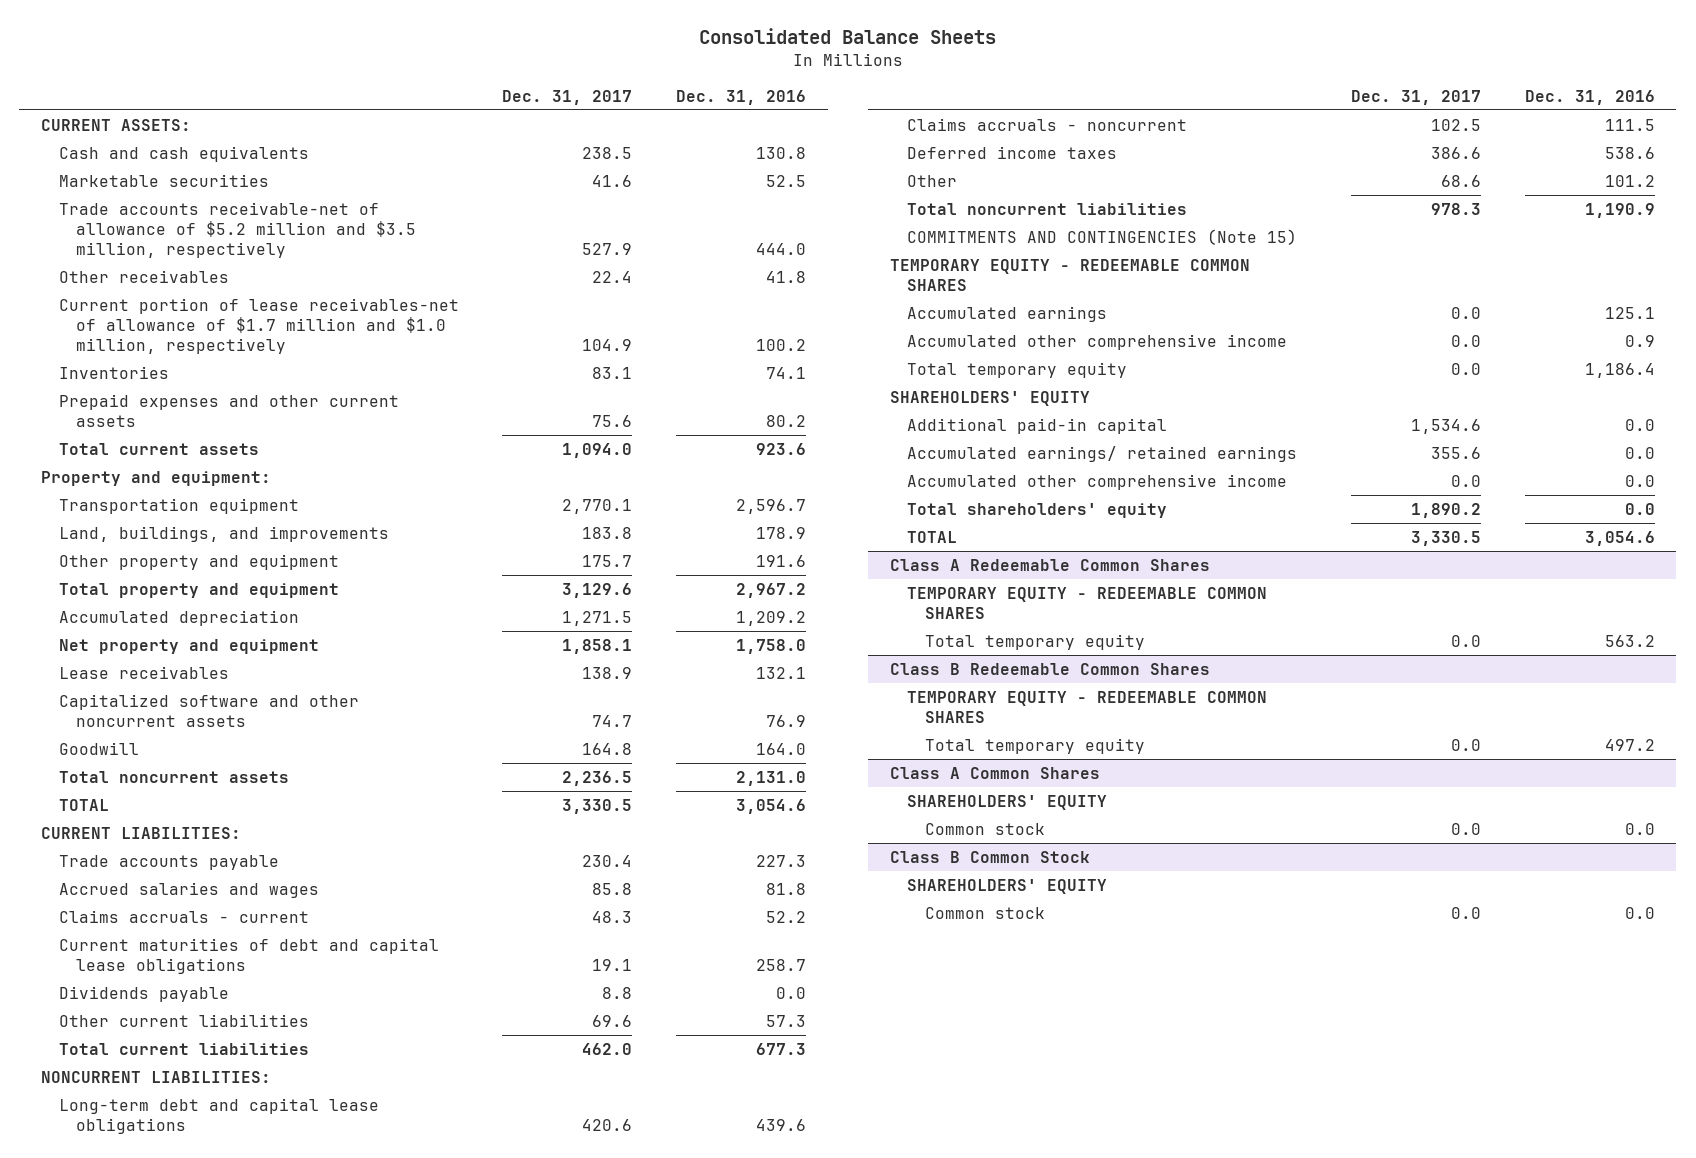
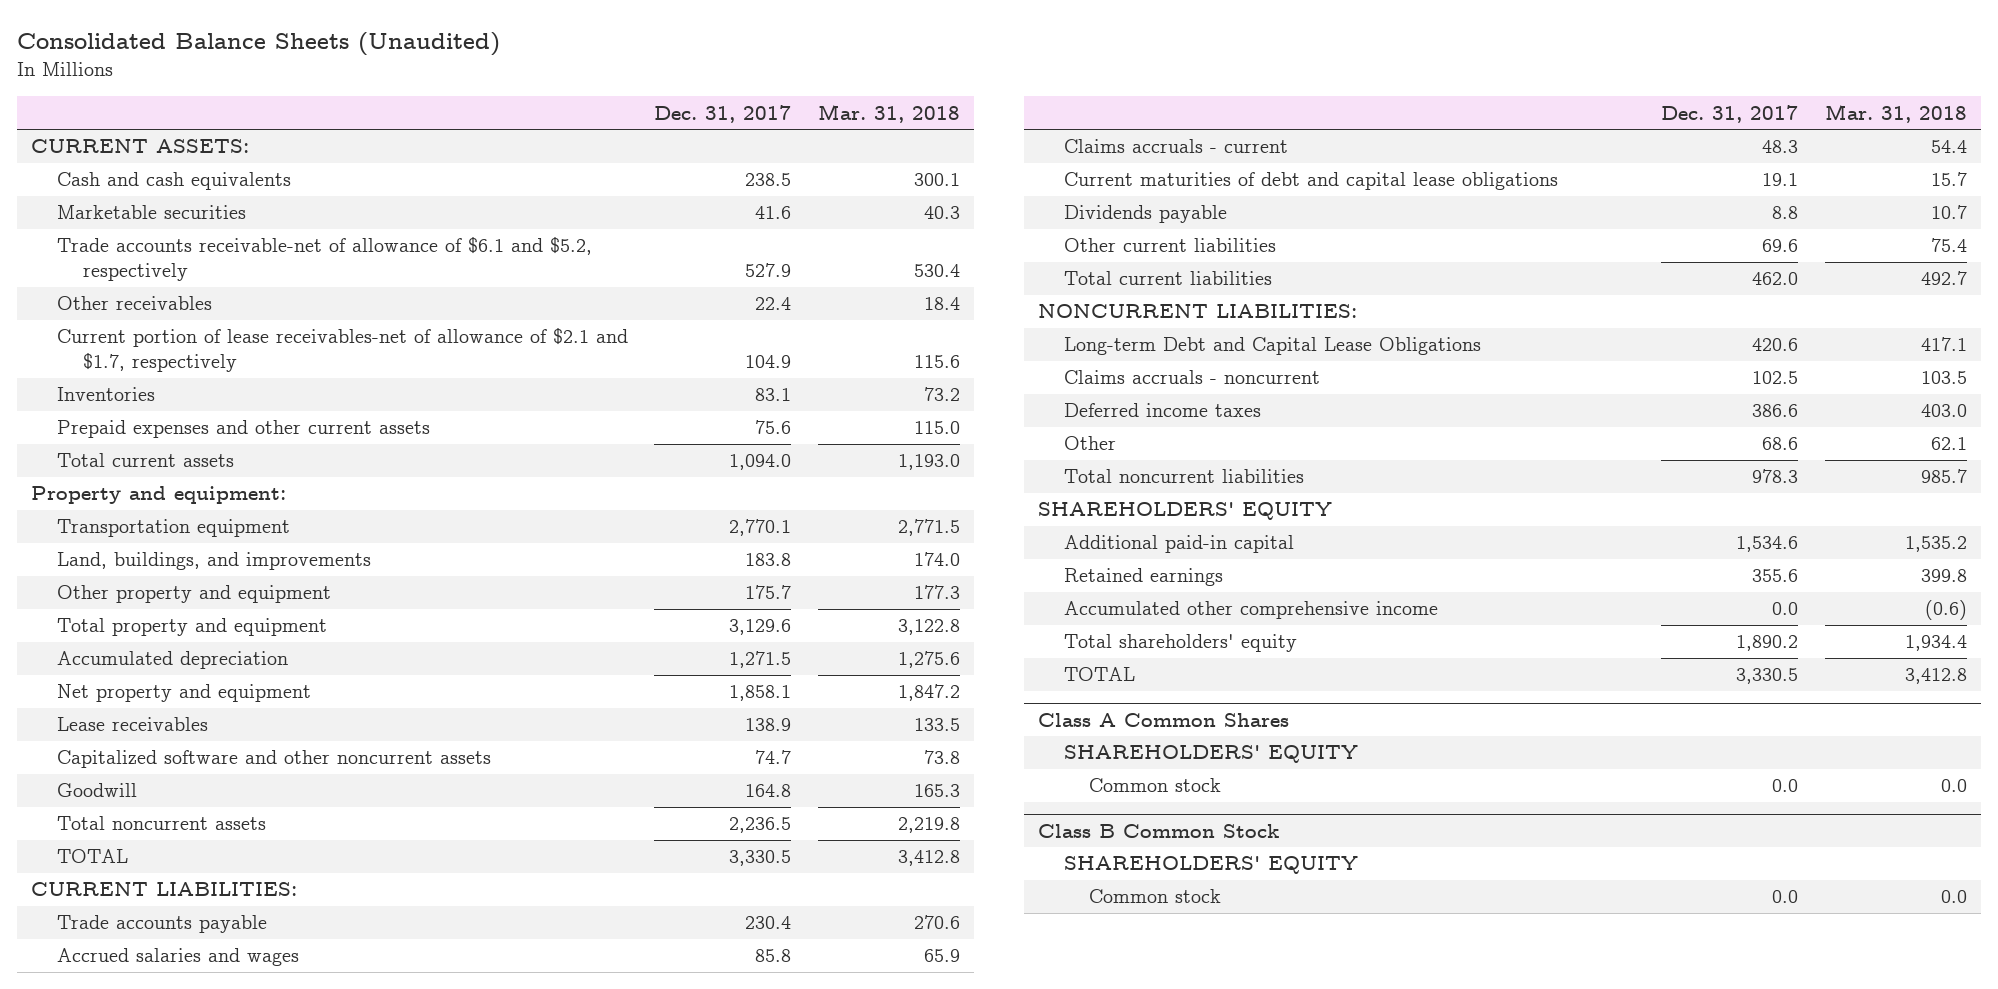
[698,28,996,45] Consolidated Balance Sheets -> [17,31,501,56] Consolidated Balance Sheets (Unaudited)
[675,89,806,105] Dec. 31, 2016 -> none
none -> [818,103,961,123] Mar. 31, 2018
[58,201,417,259] Trade accounts receivable-net of allowance of $5.2 million and $3.5 million, respectively -> [56,237,592,282] Trade accounts receivable-net of allowance of $6.1 and $5.2, respectively
[58,297,459,355] Current portion of lease receivables-net of allowance of $1.7 million and $1.0 million, respectively -> [56,328,628,373] Current portion of lease receivables-net of allowance of $2.1 and $1.7, respectively
[58,1097,379,1135] Long-term debt and capital lease obligations -> [1063,337,1481,356] Long-term Debt and Capital Lease Obligations
[907,228,1298,245] COMMITMENTS AND CONTINGENCIES (Note 15) -> none
[889,258,1250,292] TEMPORARY EQUITY - REDEEMABLE COMMON SHARES -> none
[907,305,1108,322] Accumulated earnings -> none
[907,333,1288,350] Accumulated other comprehensive income -> none
[907,361,1128,378] Total temporary equity -> none
[907,445,1298,462] Accumulated earnings/ retained earnings -> [1063,568,1223,587] Retained earnings
[889,558,1210,571] Class A Redeemable Common Shares -> none
[907,586,1268,620] TEMPORARY EQUITY - REDEEMABLE COMMON SHARES -> none
[924,633,1145,650] Total temporary equity -> none
[889,662,1210,675] Class B Redeemable Common Shares -> none
[907,690,1268,724] TEMPORARY EQUITY - REDEEMABLE COMMON SHARES -> none
[924,737,1145,754] Total temporary equity -> none

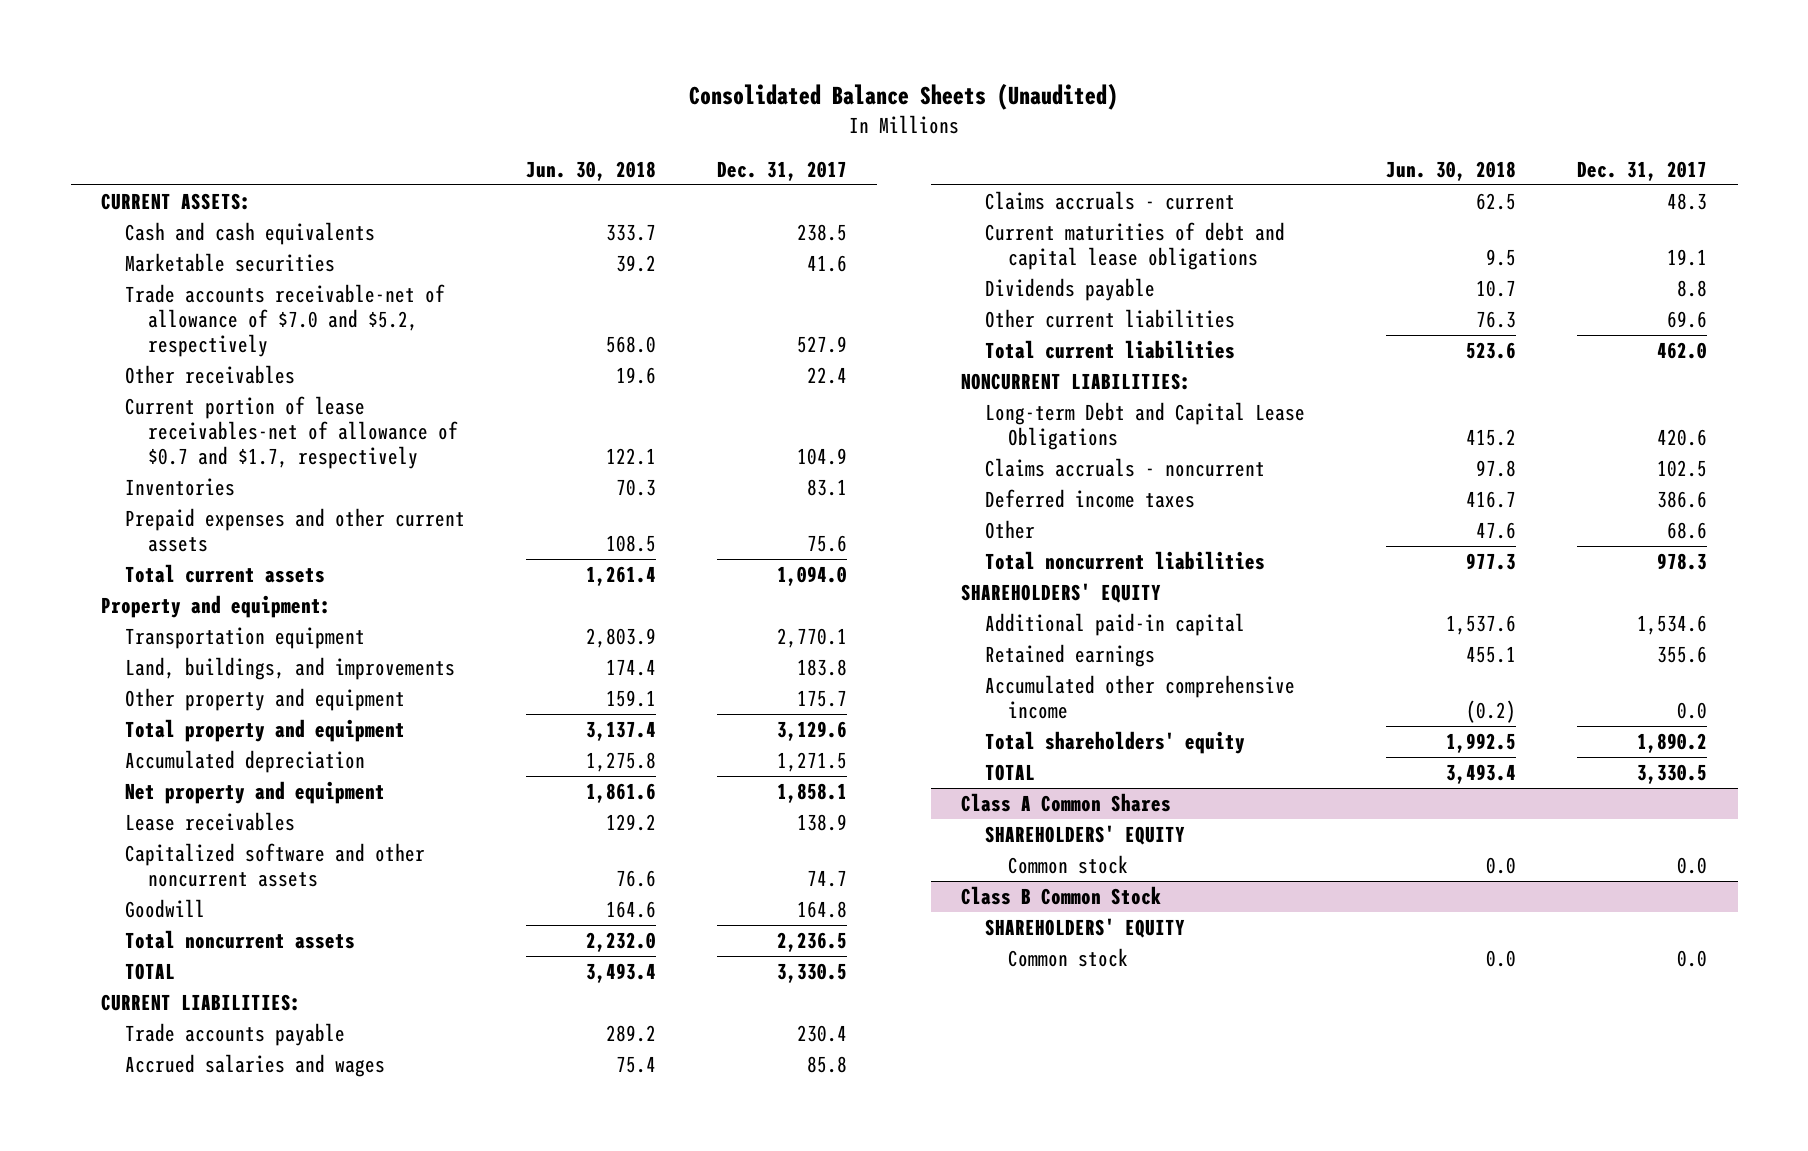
[818,103,961,123] Mar. 31, 2018 -> none
none -> [525,160,656,181] Jun. 30, 2018
[56,237,592,282] Trade accounts receivable-net of allowance of $6.1 and $5.2, respectively -> [124,283,445,357] Trade accounts receivable-net of allowance of $7.0 and $5.2, respectively
[56,328,628,373] Current portion of lease receivables-net of allowance of $2.1 and $1.7, respectively -> [124,395,459,469] Current portion of lease receivables-net of allowance of $0.7 and $1.7, respectively

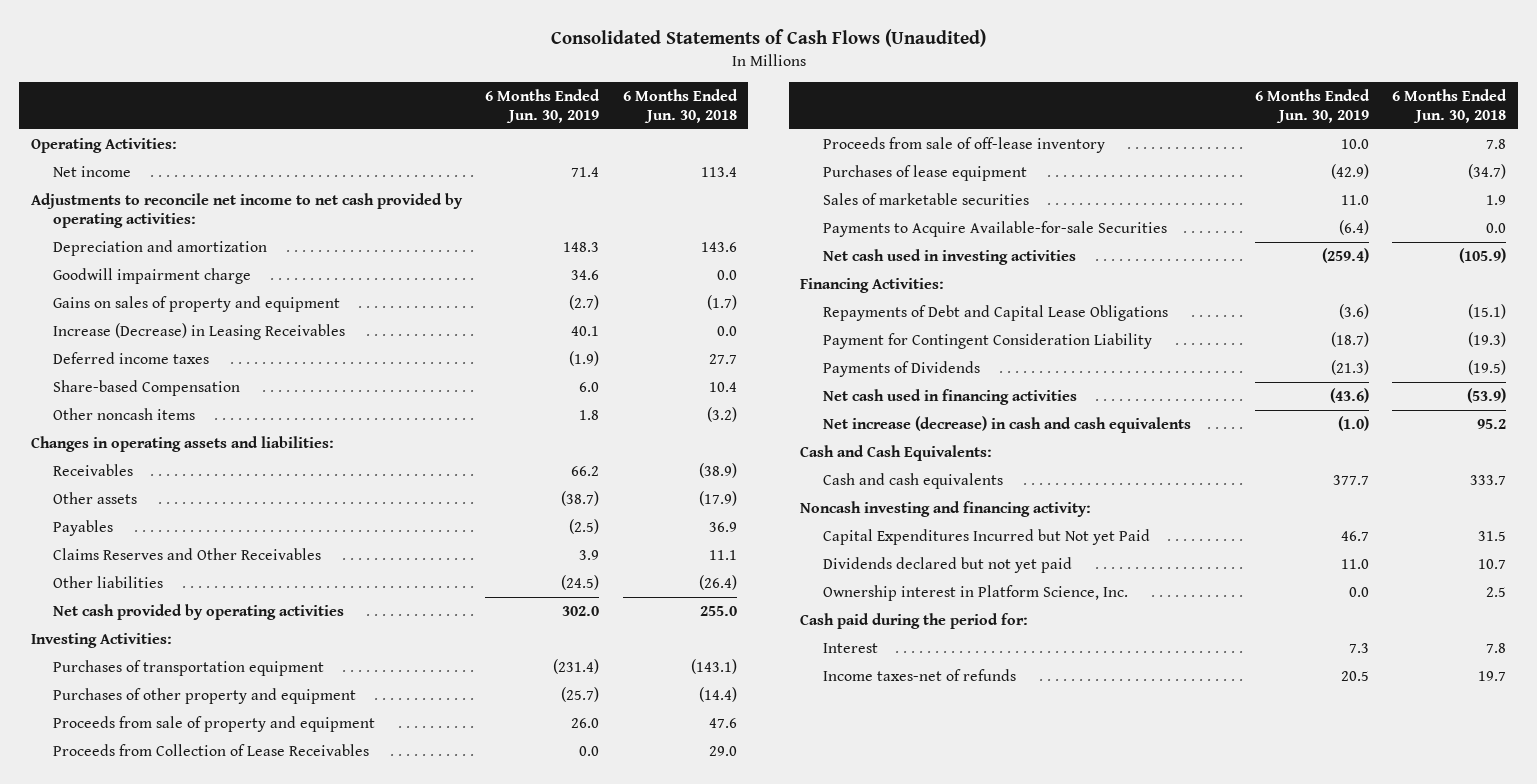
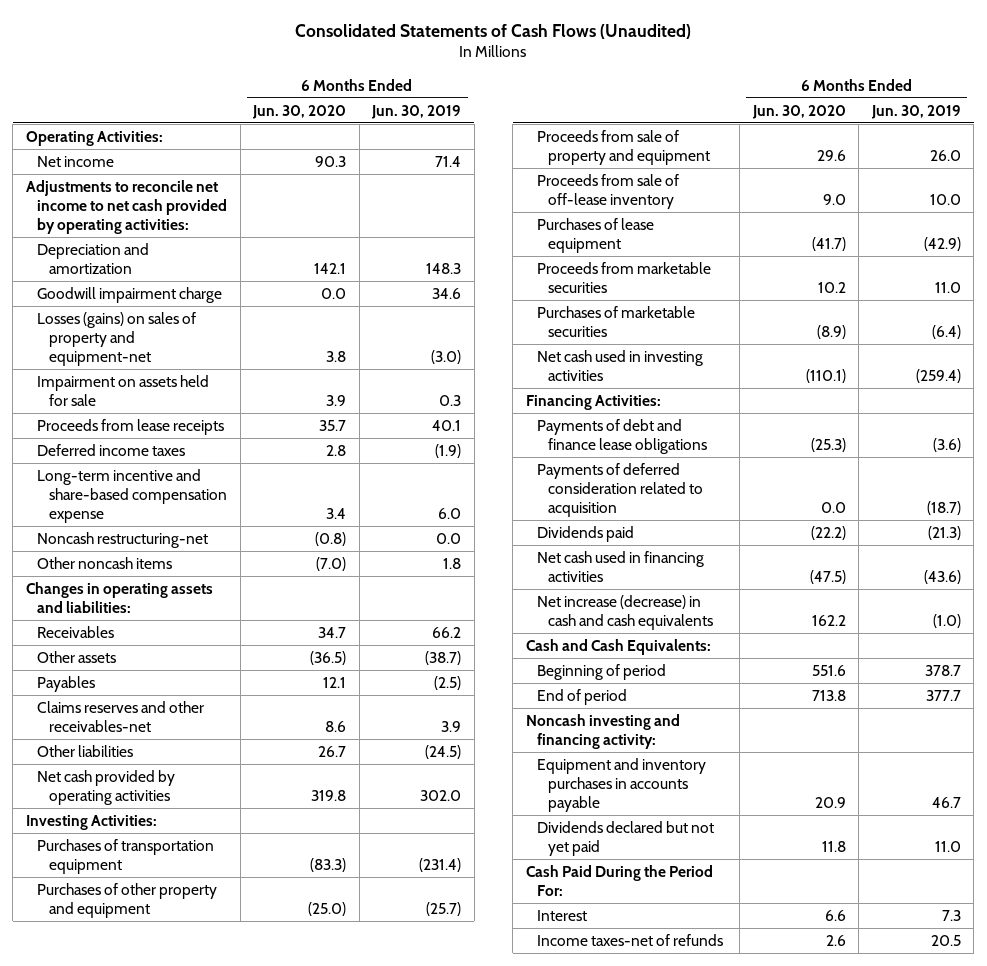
[622,88,738,124] 6 Months Ended Jun. 30, 2018 -> none
none -> [252,104,347,119] Jun. 30, 2020
[53,322,346,340] Increase (Decrease) in Leasing Receivables -> none
[53,295,341,312] Gains on sales of property and equipment -> [37,311,197,367] Losses (gains) on sales of property and equipment-net
[569,294,600,310] (2.7) -> [431,350,462,365] (3.0)
none -> [37,374,210,407] Impairment on assets held for sale
none -> [37,418,225,435] Proceeds from lease receipts
[53,379,241,396] Share-based Compensation -> [37,468,227,524] Long-term incentive and share-based compensation expense
none -> [37,531,209,548] Noncash restructuring-net
[53,547,322,560] Claims Reserves and Other Receivables -> [37,700,205,733] Claims reserves and other receivables-net
[53,743,370,756] Proceeds from Collection of Lease Receivables -> none
[822,220,1167,237] Payments to Acquire Available-for-sale Securities -> none
[822,192,1029,205] Sales of marketable securities -> [536,261,711,294] Proceeds from marketable securities
none -> [536,305,695,338] Purchases of marketable securities
[822,304,1168,321] Repayments of Debt and Capital Lease Obligations -> [536,418,708,455] Payments of debt and finance lease obligations
[822,332,1152,349] Payment for Contingent Consideration Liability -> [536,462,704,518] Payments of deferred consideration related to acquisition
[822,360,980,377] Payments of Dividends -> [536,525,634,542] Dividends paid
none -> [536,663,666,680] Beginning of period
[822,472,1003,489] Cash and cash equivalents -> [536,688,627,705] End of period
[822,528,1150,545] Capital Expenditures Incurred but Not yet Paid -> [536,757,706,813] Equipment and inventory purchases in accounts payable
[822,584,1128,601] Ownership interest in Platform Science, Inc. -> none
[800,612,1029,629] Cash paid during the period for: -> [525,864,713,897] Cash Paid During the Period For:

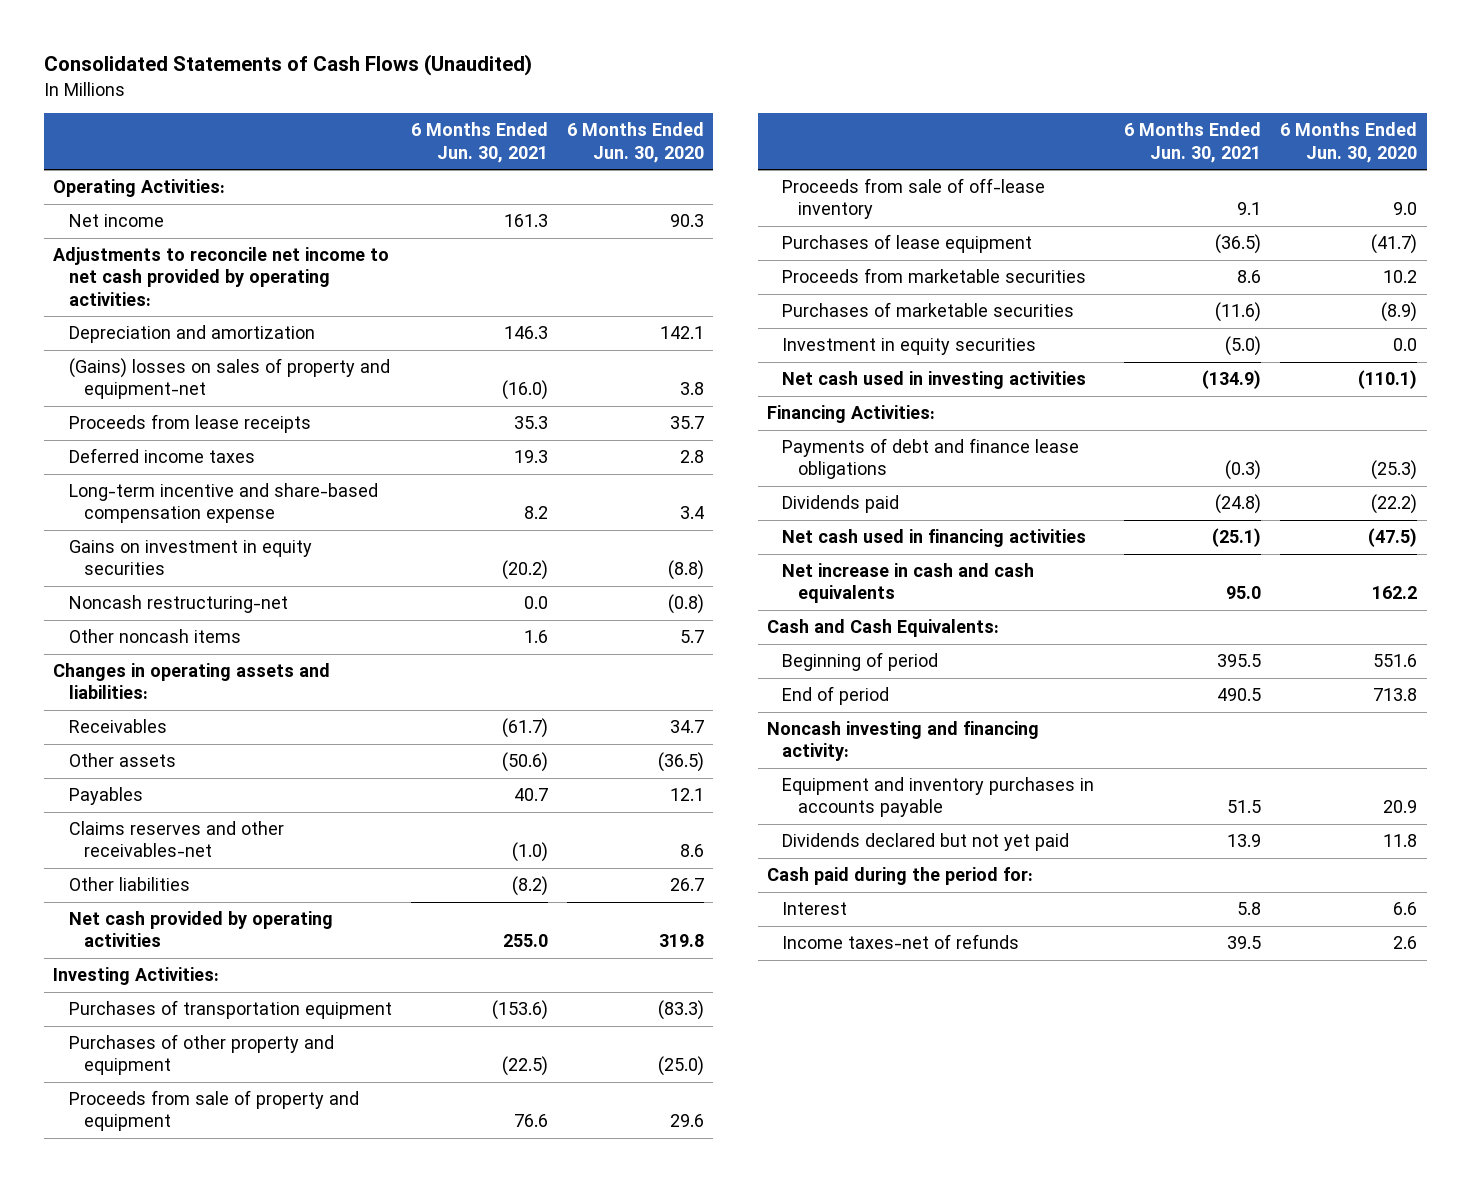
[371,104,462,119] Jun. 30, 2019 -> none
none -> [410,122,548,163] 6 Months Ended Jun. 30, 2021
[37,286,223,303] Goodwill impairment charge -> none
[37,374,210,407] Impairment on assets held for sale -> none
[37,311,197,367] Losses (gains) on sales of property and equipment-net -> [68,358,390,400] (Gains) losses on sales of property and equipment-net
none -> [68,540,312,576] Gains on investment in equity securities
[316,556,347,571] (7.0) -> [679,630,704,644] 5.7
none -> [782,338,1037,356] Investment in equity securities
[536,462,704,518] Payments of deferred consideration related to acquisition -> none
[536,594,714,631] Net increase (decrease) in cash and cash equivalents -> [782,563,1035,604] Net increase in cash and cash equivalents
[525,864,713,897] Cash Paid During the Period For: -> [767,867,1034,886] Cash paid during the period for:

